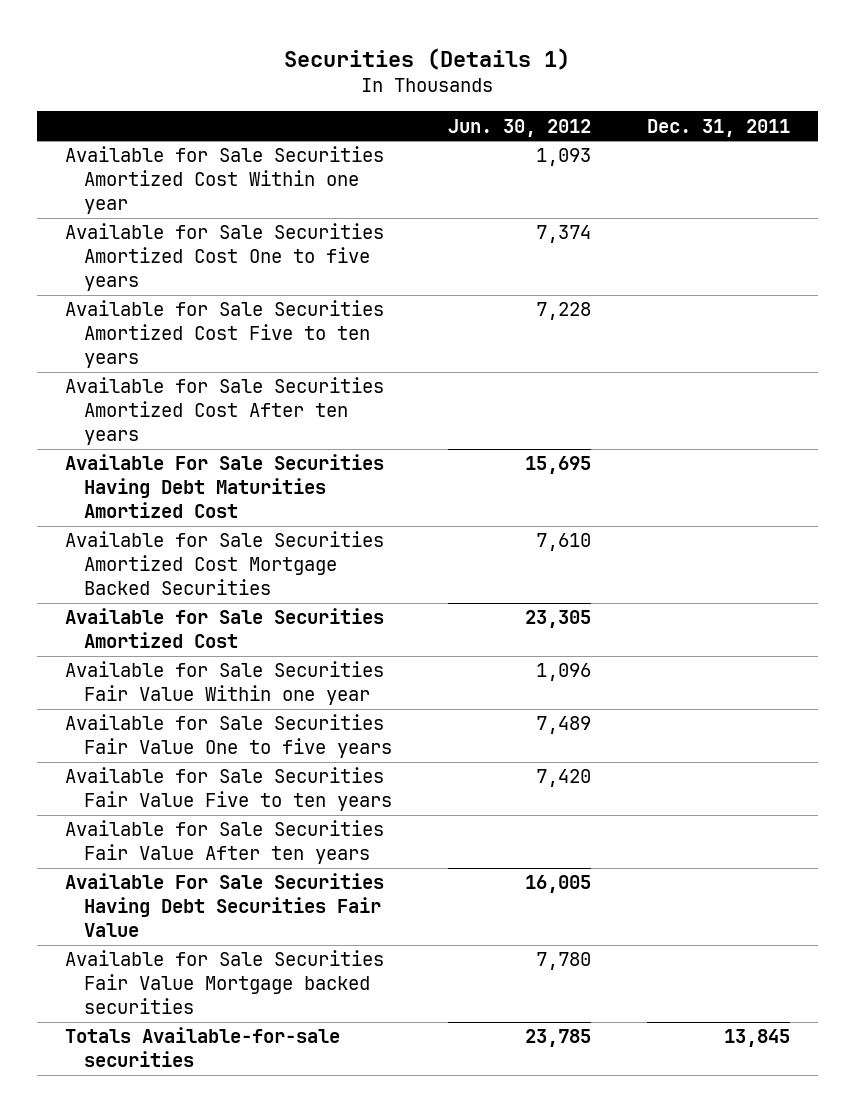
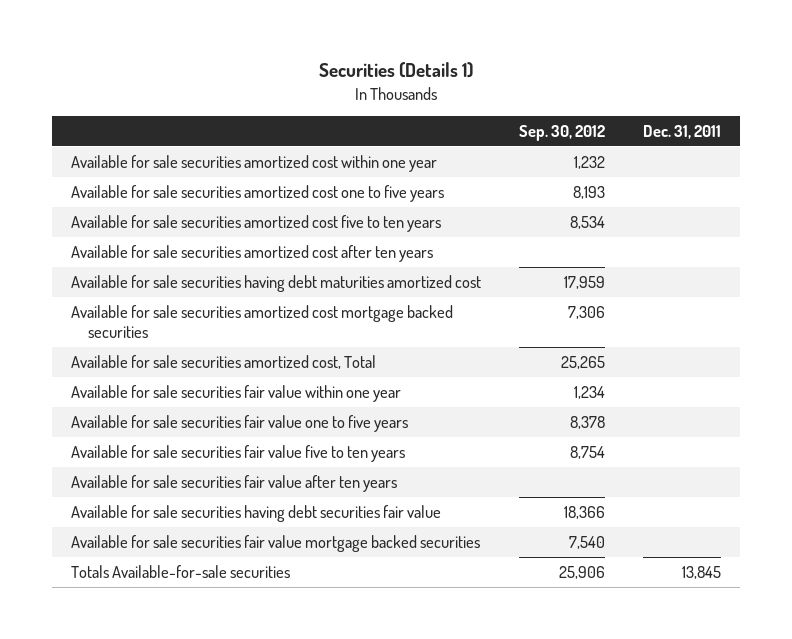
[448,118,592,137] Jun. 30, 2012 -> none
none -> [519,124,606,141] Sep. 30, 2012
[64,146,384,215] Available for Sale Securities Amortized Cost Within one year -> [70,154,437,172] Available for sale securities amortized cost within one year
[64,223,384,292] Available for Sale Securities Amortized Cost One to five years -> [70,184,444,202] Available for sale securities amortized cost one to five years
[64,300,384,369] Available for Sale Securities Amortized Cost Five to ten years -> [70,214,441,232] Available for sale securities amortized cost five to ten years
[64,377,384,446] Available for Sale Securities Amortized Cost After ten years -> [70,244,433,262] Available for sale securities amortized cost after ten years
[64,454,384,519] Available For Sale Securities Having Debt Maturities Amortized Cost -> [70,274,481,292] Available for sale securities having debt maturities amortized cost
[64,531,384,596] Available for Sale Securities Amortized Cost Mortgage Backed Securities -> [70,304,453,339] Available for sale securities amortized cost mortgage backed securities
[64,608,384,649] Available for Sale Securities Amortized Cost -> [70,354,376,369] Available for sale securities amortized cost, Total
[64,661,384,706] Available for Sale Securities Fair Value Within one year -> [70,384,401,402] Available for sale securities fair value within one year
[64,714,393,759] Available for Sale Securities Fair Value One to five years -> [70,414,408,432] Available for sale securities fair value one to five years
[64,767,393,812] Available for Sale Securities Fair Value Five to ten years -> [70,444,405,462] Available for sale securities fair value five to ten years
[64,820,384,865] Available for Sale Securities Fair Value After ten years -> [70,474,397,492] Available for sale securities fair value after ten years
[64,873,384,938] Available For Sale Securities Having Debt Securities Fair Value -> [70,504,441,522] Available for sale securities having debt securities fair value
[64,950,384,1015] Available for Sale Securities Fair Value Mortgage backed securities -> [70,534,480,552] Available for sale securities fair value mortgage backed securities

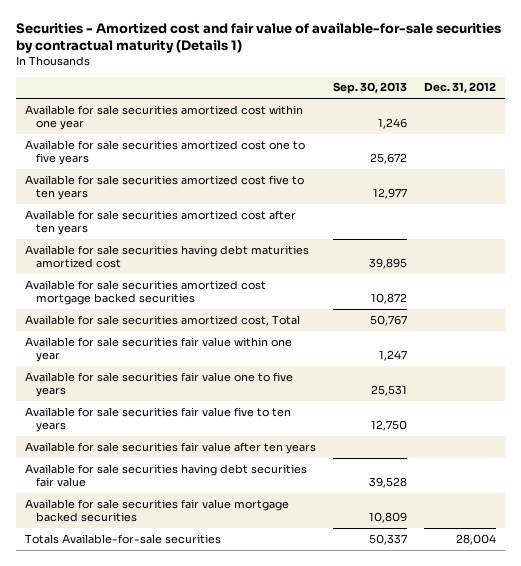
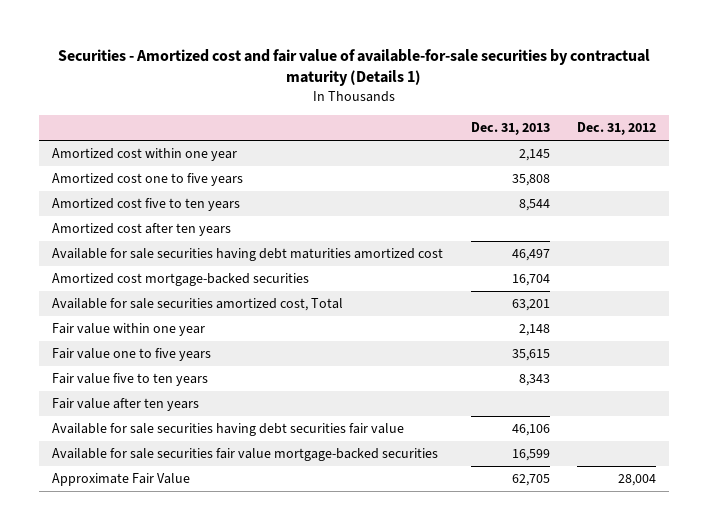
[333,82,408,95] Sep. 30, 2013 -> none
none -> [470,122,550,136] Dec. 31, 2013
[24,104,303,131] Available for sale securities amortized cost within one year -> [52,148,238,162] Amortized cost within one year
[24,139,305,166] Available for sale securities amortized cost one to five years -> [52,173,244,187] Amortized cost one to five years
[24,174,304,201] Available for sale securities amortized cost five to ten years -> [52,198,241,212] Amortized cost five to ten years
[24,209,296,236] Available for sale securities amortized cost after ten years -> [52,223,232,237] Amortized cost after ten years
[24,279,266,306] Available for sale securities amortized cost mortgage backed securities -> [52,273,310,287] Amortized cost mortgage-backed securities
[24,336,292,363] Available for sale securities fair value within one year -> [52,323,206,337] Fair value within one year
[24,371,293,398] Available for sale securities fair value one to five years -> [52,348,212,362] Fair value one to five years
[24,406,291,433] Available for sale securities fair value five to ten years -> [52,373,209,387] Fair value five to ten years
[24,441,316,454] Available for sale securities fair value after ten years -> [52,398,200,412] Fair value after ten years
[24,498,289,523] Available for sale securities fair value mortgage backed securities -> [52,448,439,462] Available for sale securities fair value mortgage-backed securities
[24,533,221,544] Totals Available-for-sale securities -> [52,473,191,487] Approximate Fair Value

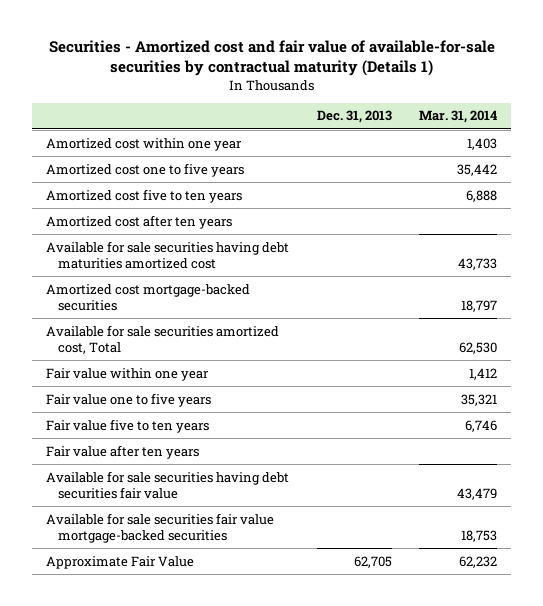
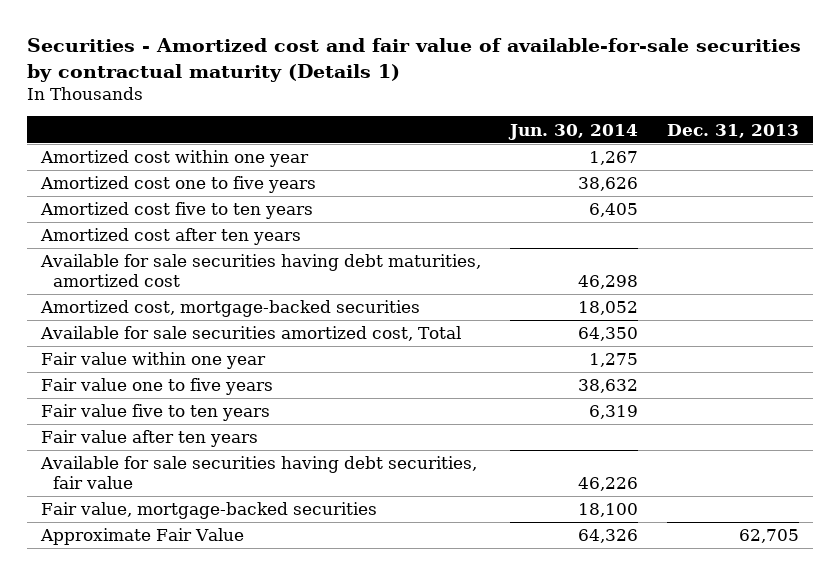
[419,110,498,124] Mar. 31, 2014 -> none
none -> [508,123,639,140] Jun. 30, 2014
[46,240,290,269] Available for sale securities having debt maturities amortized cost -> [40,254,482,288] Available for sale securities having debt maturities, amortized cost
[46,283,251,311] Amortized cost mortgage-backed securities -> [40,300,421,318] Amortized cost, mortgage-backed securities
[46,470,290,499] Available for sale securities having debt securities fair value -> [40,456,478,490] Available for sale securities having debt securities, fair value
[46,512,275,543] Available for sale securities fair value mortgage-backed securities -> [41,502,378,520] Fair value, mortgage-backed securities

